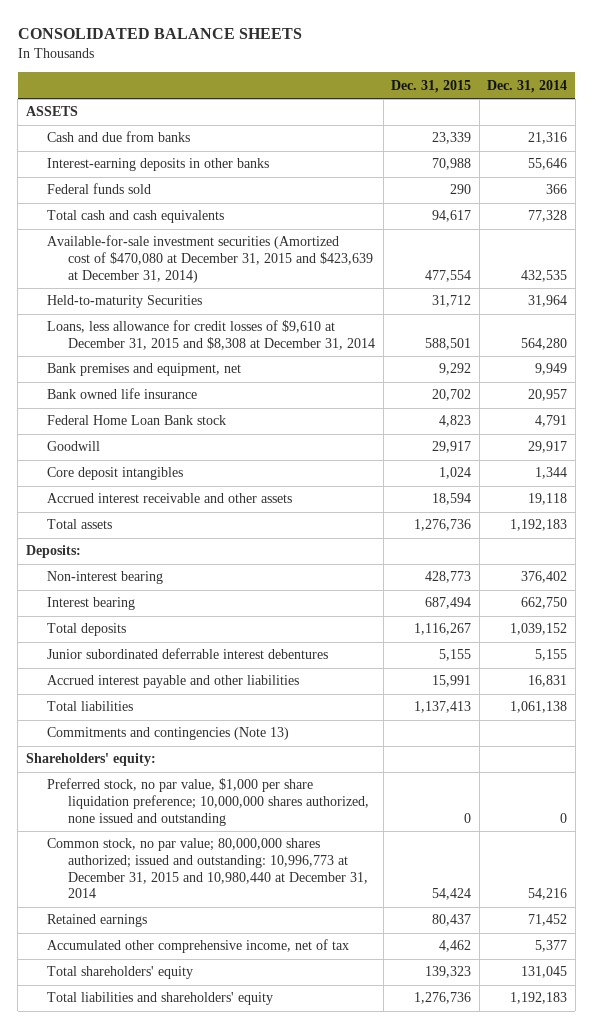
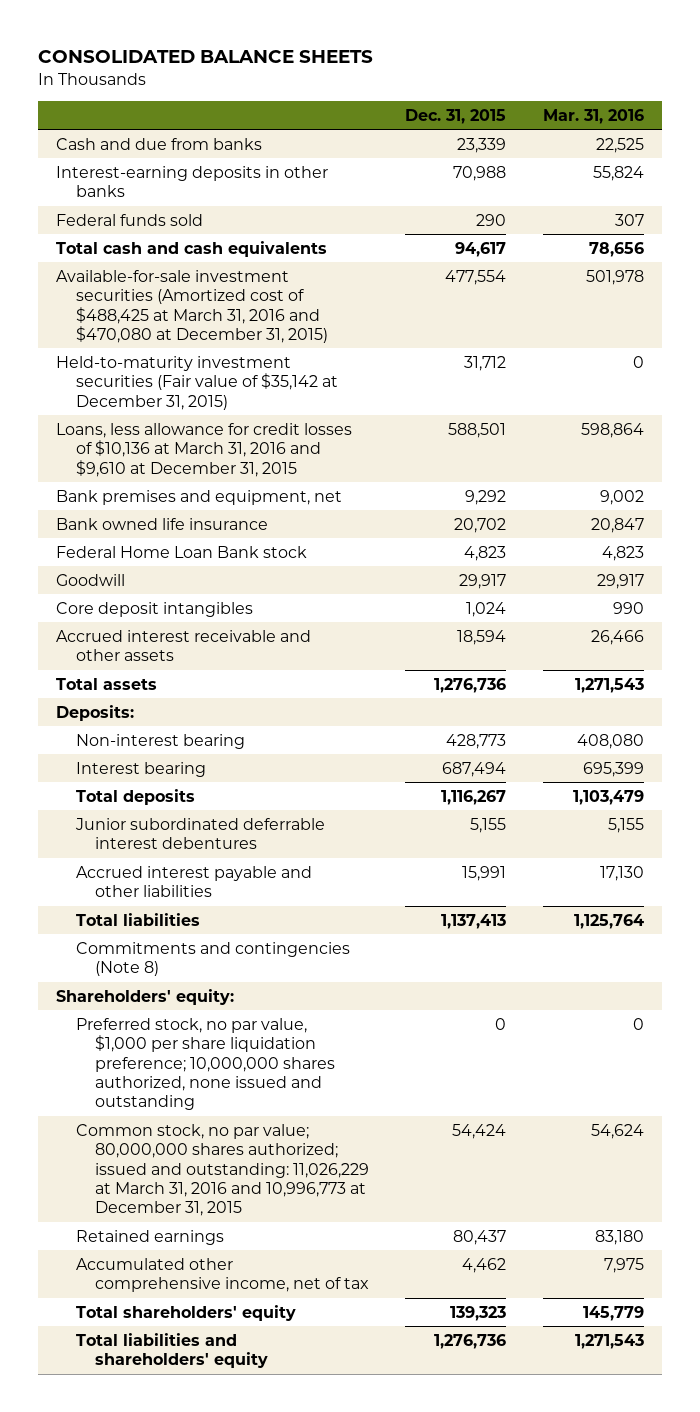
[487,79,568,93] Dec. 31, 2014 -> none
none -> [542,108,644,124] Mar. 31, 2016
[25,106,78,117] ASSETS -> none
[46,235,374,283] Available-for-sale investment securities (Amortized cost of $470,080 at December 31, 2015 and $423,639 at December 31, 2014) -> [56,269,328,344] Available-for-sale investment securities (Amortized cost of $488,425 at March 31, 2016 and $470,080 at December 31, 2015)
[46,295,202,309] Held-to-maturity Securities -> [56,355,338,410] Held-to-maturity investment securities (Fair value of $35,142 at December 31, 2015)
[46,320,376,351] Loans, less allowance for credit losses of $9,610 at December 31, 2015 and $8,308 at December 31, 2014 -> [56,422,353,477] Loans, less allowance for credit losses of $10,136 at March 31, 2016 and $9,610 at December 31, 2015
[46,727,289,741] Commitments and contingencies (Note 13) -> [75,941,350,977] Commitments and contingencies (Note 8)
[46,838,369,899] Common stock, no par value; 80,000,000 shares authorized; issued and outstanding: 10,996,773 at December 31, 2015 and 10,980,440 at December 31, 2014 -> [75,1123,369,1217] Common stock, no par value; 80,000,000 shares authorized; issued and outstanding: 11,026,229 at March 31, 2016 and 10,996,773 at December 31, 2015

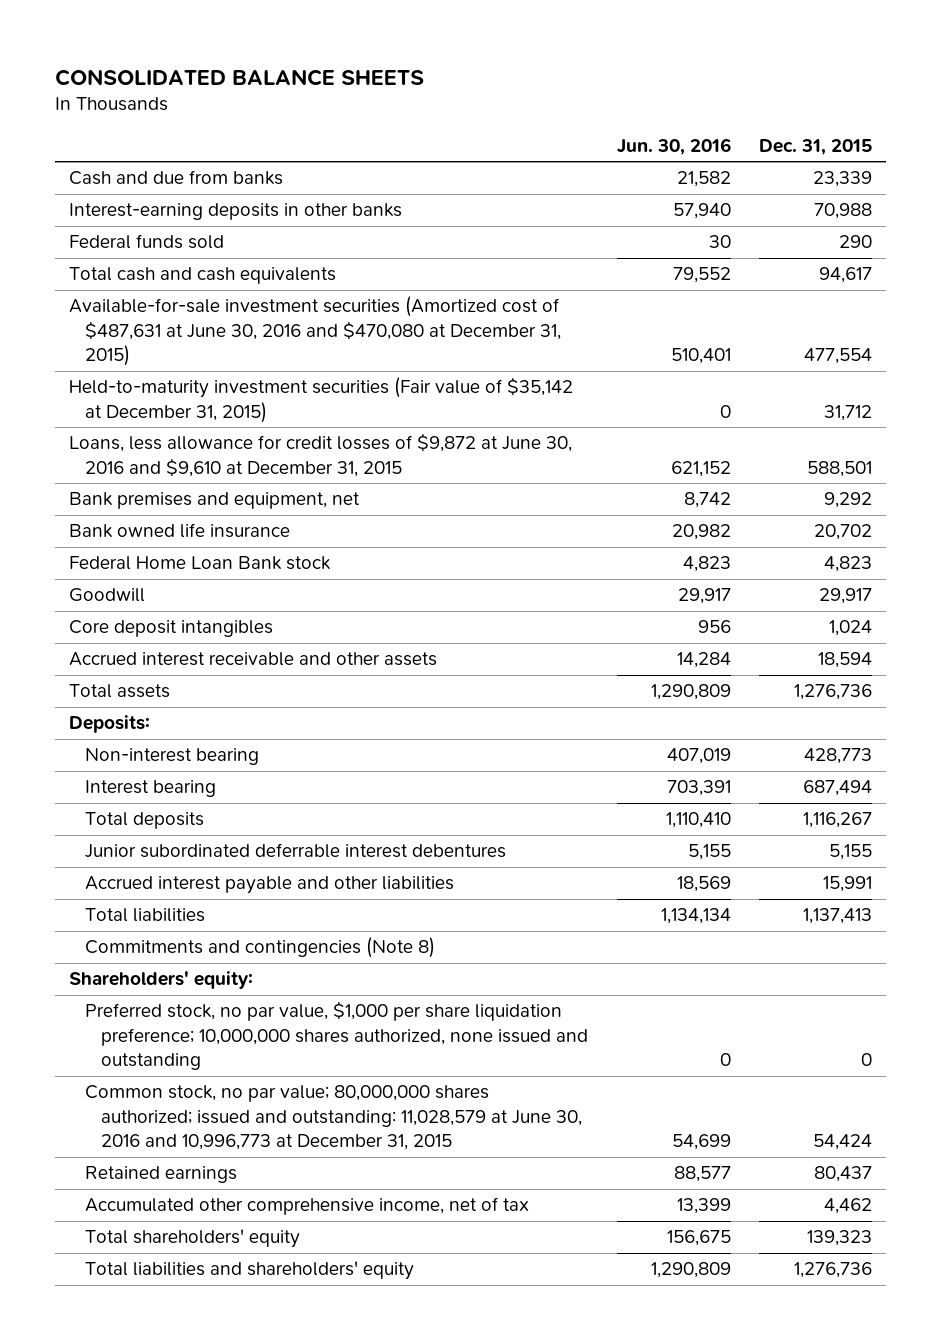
[542,108,644,124] Mar. 31, 2016 -> none
none -> [616,137,731,155] Jun. 30, 2016
[56,269,328,344] Available-for-sale investment securities (Amortized cost of $488,425 at March 31, 2016 and $470,080 at December 31, 2015) -> [69,296,562,367] Available-for-sale investment securities (Amortized cost of $487,631 at June 30, 2016 and $470,080 at December 31, 2015)
[56,422,353,477] Loans, less allowance for credit losses of $10,136 at March 31, 2016 and $9,610 at December 31, 2015 -> [69,433,573,477] Loans, less allowance for credit losses of $9,872 at June 30, 2016 and $9,610 at December 31, 2015
[75,1123,369,1217] Common stock, no par value; 80,000,000 shares authorized; issued and outstanding: 11,026,229 at March 31, 2016 and 10,996,773 at December 31, 2015 -> [85,1085,583,1151] Common stock, no par value; 80,000,000 shares authorized; issued and outstanding: 11,028,579 at June 30, 2016 and 10,996,773 at December 31, 2015

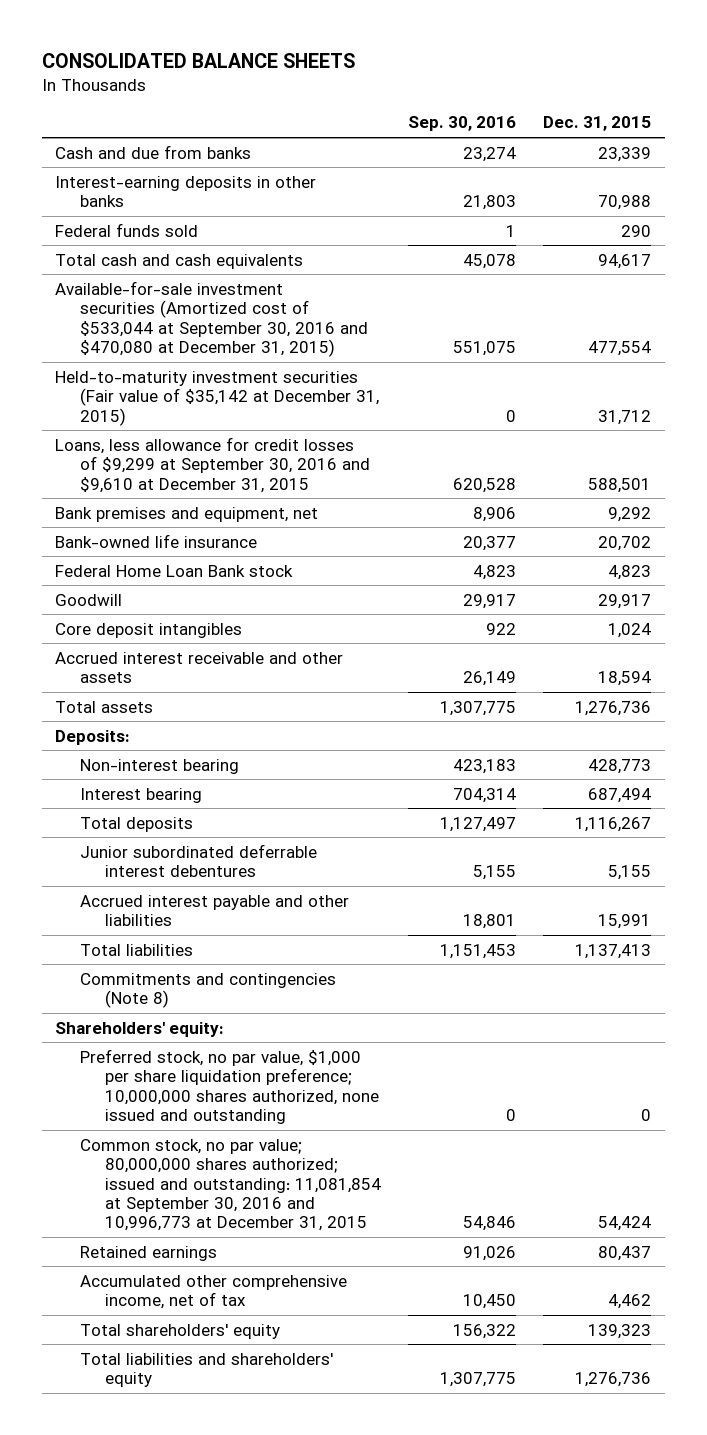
[616,137,731,155] Jun. 30, 2016 -> none
none -> [408,116,517,132] Sep. 30, 2016
[69,296,562,367] Available-for-sale investment securities (Amortized cost of $487,631 at June 30, 2016 and $470,080 at December 31, 2015) -> [55,280,369,358] Available-for-sale investment securities (Amortized cost of $533,044 at September 30, 2016 and $470,080 at December 31, 2015)
[69,433,573,477] Loans, less allowance for credit losses of $9,872 at June 30, 2016 and $9,610 at December 31, 2015 -> [55,436,371,493] Loans, less allowance for credit losses of $9,299 at September 30, 2016 and $9,610 at December 31, 2015
[69,523,291,539] Bank owned life insurance -> [55,533,258,548] Bank-owned life insurance
[85,1085,583,1151] Common stock, no par value; 80,000,000 shares authorized; issued and outstanding: 11,028,579 at June 30, 2016 and 10,996,773 at December 31, 2015 -> [80,1138,381,1232] Common stock, no par value; 80,000,000 shares authorized; issued and outstanding: 11,081,854 at September 30, 2016 and 10,996,773 at December 31, 2015

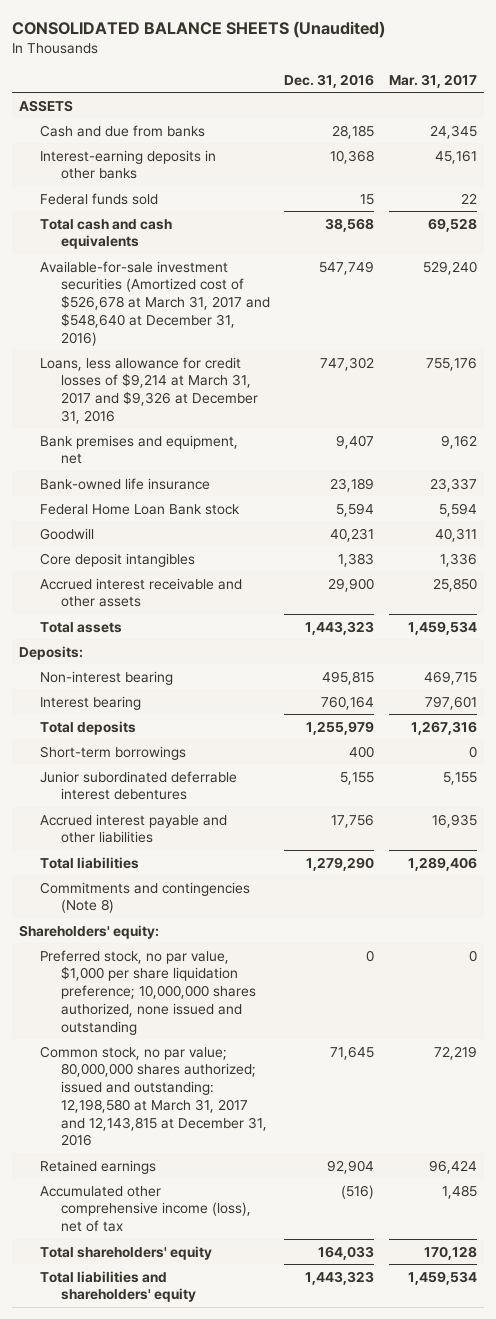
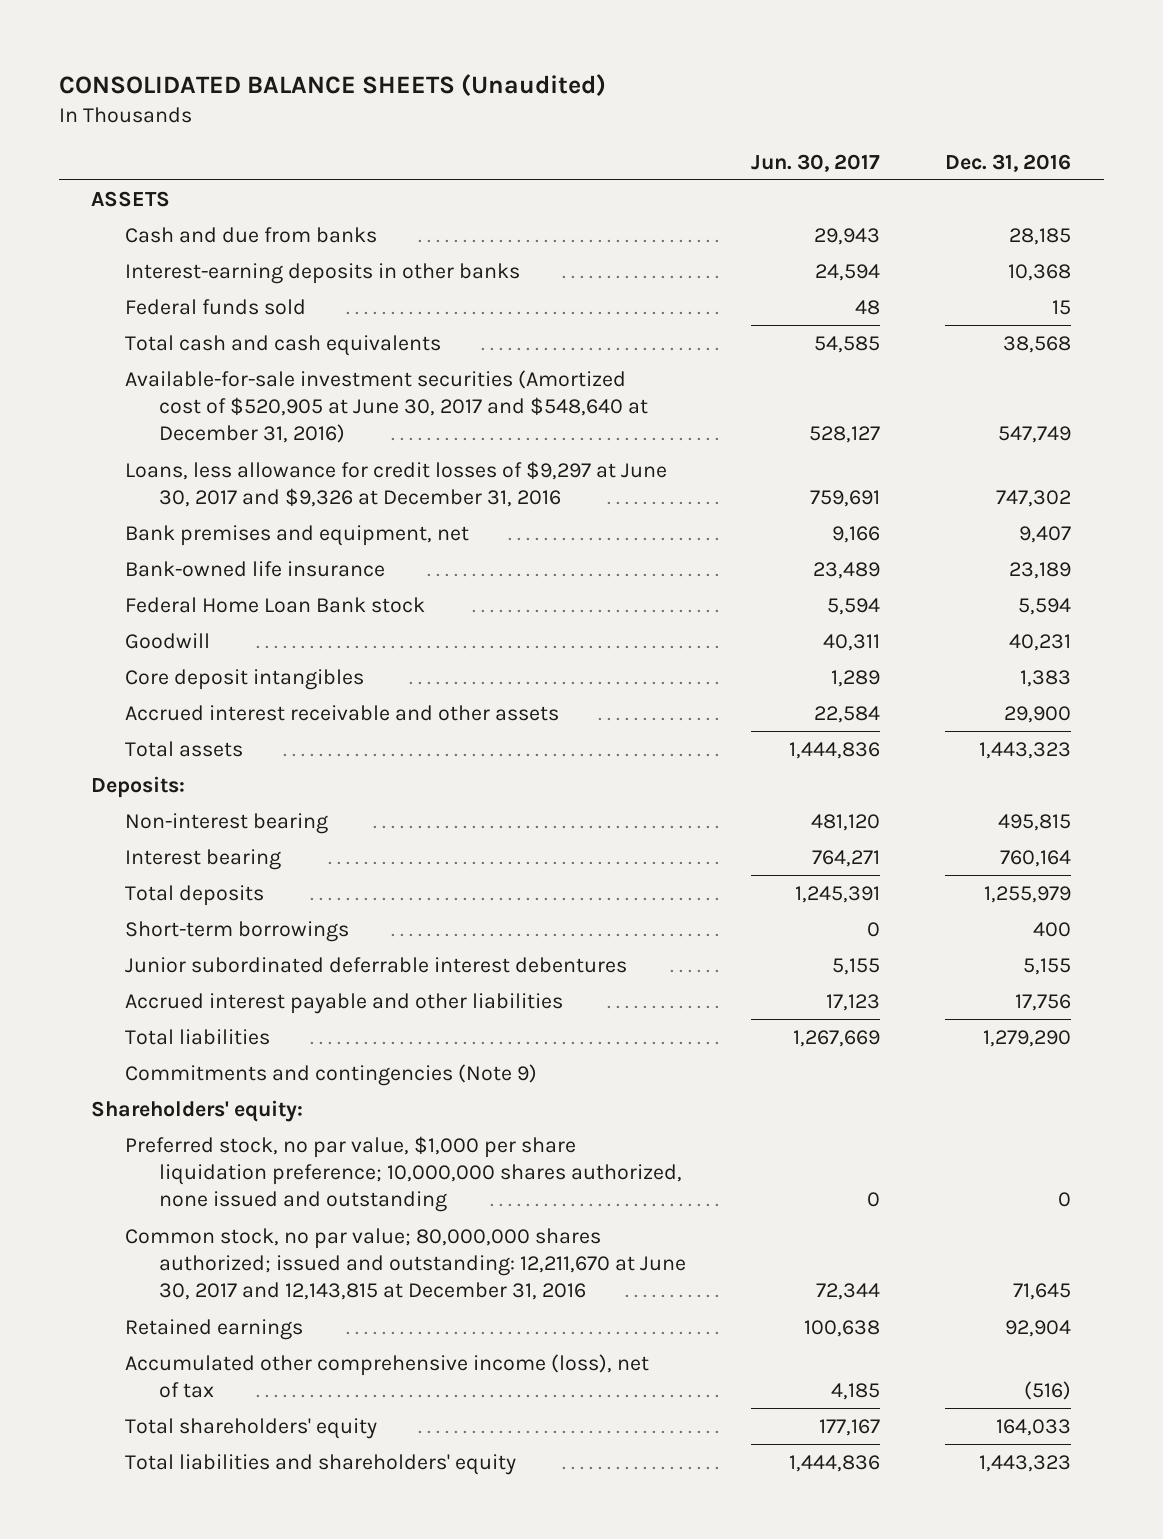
[388,73,477,88] Mar. 31, 2017 -> none
none -> [751,153,881,172] Jun. 30, 2017
[39,260,270,346] Available-for-sale investment securities (Amortized cost of $526,678 at March 31, 2017 and $548,640 at December 31, 2016) -> [125,369,649,444] Available-for-sale investment securities (Amortized cost of $520,905 at June 30, 2017 and $548,640 at December 31, 2016)
[39,356,258,424] Loans, less allowance for credit losses of $9,214 at March 31, 2017 and $9,326 at December 31, 2016 -> [125,460,668,508] Loans, less allowance for credit losses of $9,297 at June 30, 2017 and $9,326 at December 31, 2016
[39,881,250,914] Commitments and contingencies (Note 8) -> [125,1063,538,1086] Commitments and contingencies (Note 9)
[39,1045,267,1147] Common stock, no par value; 80,000,000 shares authorized; issued and outstanding: 12,198,580 at March 31, 2017 and 12,143,815 at December 31, 2016 -> [125,1227,687,1301] Common stock, no par value; 80,000,000 shares authorized; issued and outstanding: 12,211,670 at June 30, 2017 and 12,143,815 at December 31, 2016

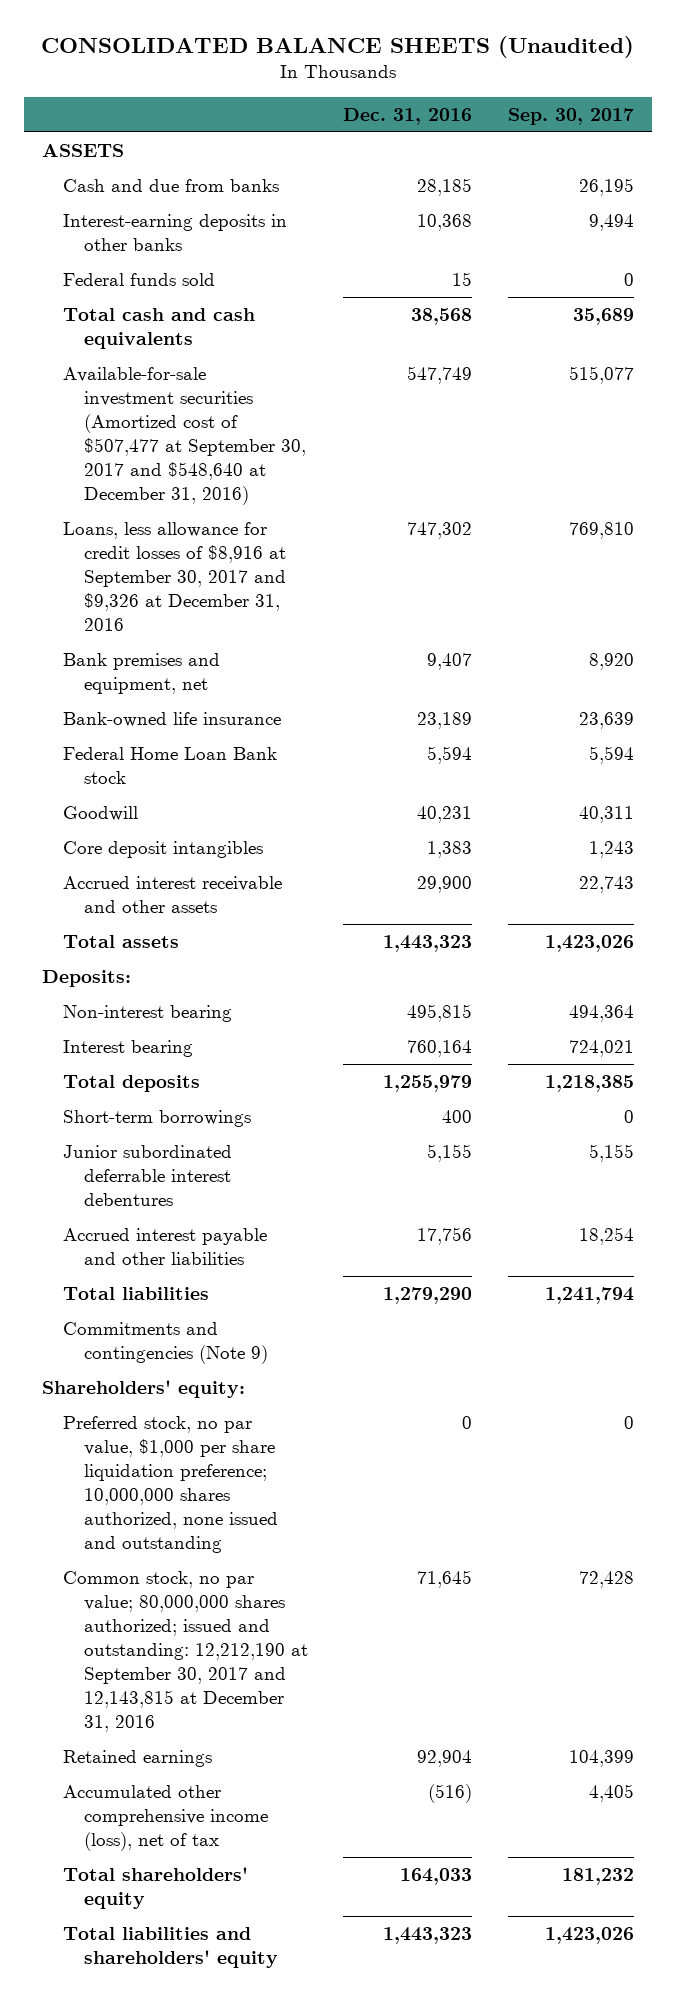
[751,153,881,172] Jun. 30, 2017 -> none
none -> [508,107,635,125] Sep. 30, 2017
[125,369,649,444] Available-for-sale investment securities (Amortized cost of $520,905 at June 30, 2017 and $548,640 at December 31, 2016) -> [62,366,306,506] Available-for-sale investment securities (Amortized cost of $507,477 at September 30, 2017 and $548,640 at December 31, 2016)
[125,460,668,508] Loans, less allowance for credit losses of $9,297 at June 30, 2017 and $9,326 at December 31, 2016 -> [62,521,286,632] Loans, less allowance for credit losses of $8,916 at September 30, 2017 and $9,326 at December 31, 2016
[125,1227,687,1301] Common stock, no par value; 80,000,000 shares authorized; issued and outstanding: 12,211,670 at June 30, 2017 and 12,143,815 at December 31, 2016 -> [62,1570,308,1733] Common stock, no par value; 80,000,000 shares authorized; issued and outstanding: 12,212,190 at September 30, 2017 and 12,143,815 at December 31, 2016

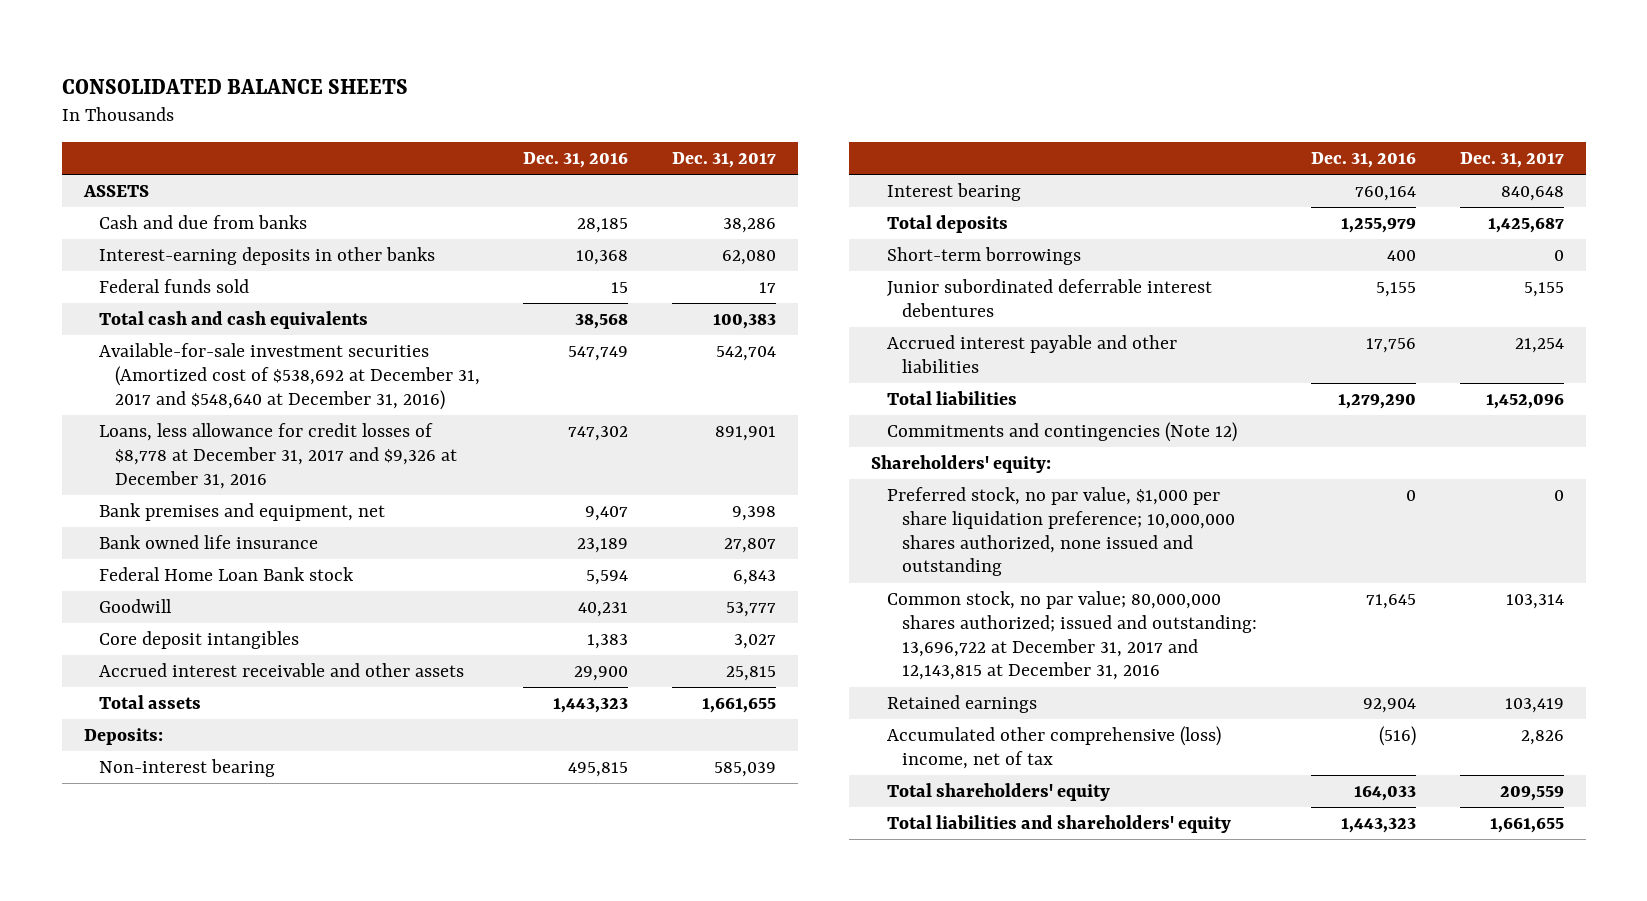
[41,36,635,59] CONSOLIDATED BALANCE SHEETS (Unaudited) -> [61,78,408,94] CONSOLIDATED BALANCE SHEETS
[508,107,635,125] Sep. 30, 2017 -> none
none -> [672,152,777,169] Dec. 31, 2017
[62,366,306,506] Available-for-sale investment securities (Amortized cost of $507,477 at September 30, 2017 and $548,640 at December 31, 2016) -> [99,343,480,410] Available-for-sale investment securities (Amortized cost of $538,692 at December 31, 2017 and $548,640 at December 31, 2016)
[62,521,286,632] Loans, less allowance for credit losses of $8,916 at September 30, 2017 and $9,326 at December 31, 2016 -> [99,423,457,489] Loans, less allowance for credit losses of $8,778 at December 31, 2017 and $9,326 at December 31, 2016
[62,711,281,727] Bank-owned life insurance -> [99,535,319,550] Bank owned life insurance
[62,1321,268,1364] Commitments and contingencies (Note 9) -> [886,422,1237,443] Commitments and contingencies (Note 12)
[62,1570,308,1733] Common stock, no par value; 80,000,000 shares authorized; issued and outstanding: 12,212,190 at September 30, 2017 and 12,143,815 at December 31, 2016 -> [886,591,1258,681] Common stock, no par value; 80,000,000 shares authorized; issued and outstanding: 13,696,722 at December 31, 2017 and 12,143,815 at December 31, 2016
[62,1784,268,1851] Accumulated other comprehensive income (loss), net of tax -> [886,726,1221,769] Accumulated other comprehensive (loss) income, net of tax

